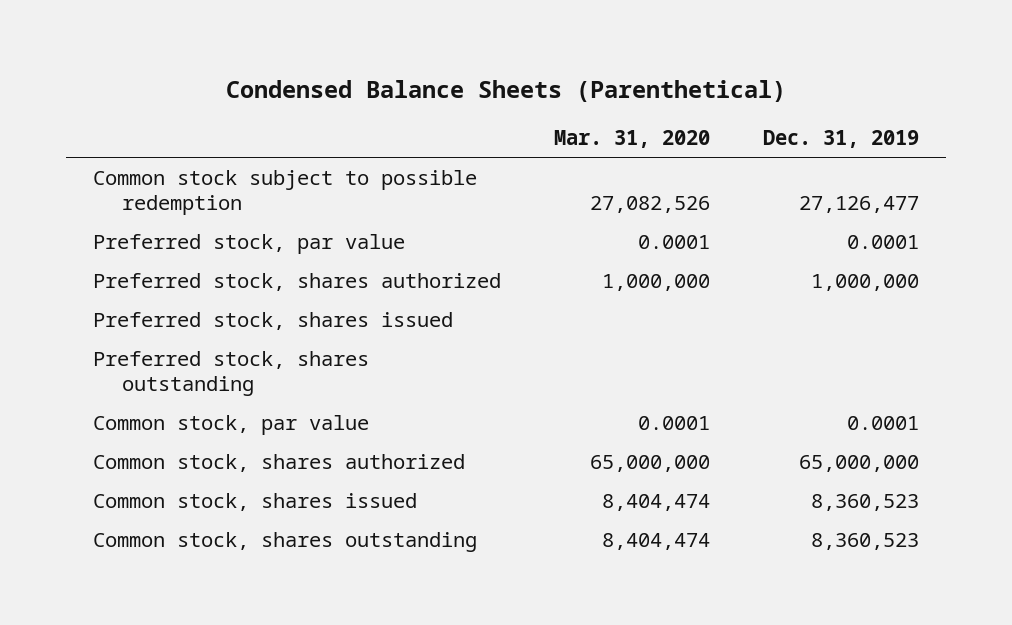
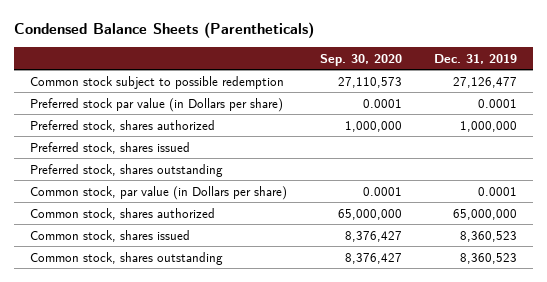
[226,80,787,103] Condensed Balance Sheets (Parenthetical) -> [13,21,314,38] Condensed Balance Sheets (Parentheticals)
[554,130,711,149] Mar. 31, 2020 -> none
none -> [319,53,402,66] Sep. 30, 2020
[92,233,405,254] Preferred stock, par value -> [30,97,284,112] Preferred stock par value (in Dollars per share)
[92,414,369,435] Common stock, par value -> [30,185,288,200] Common stock, par value (in Dollars per share)

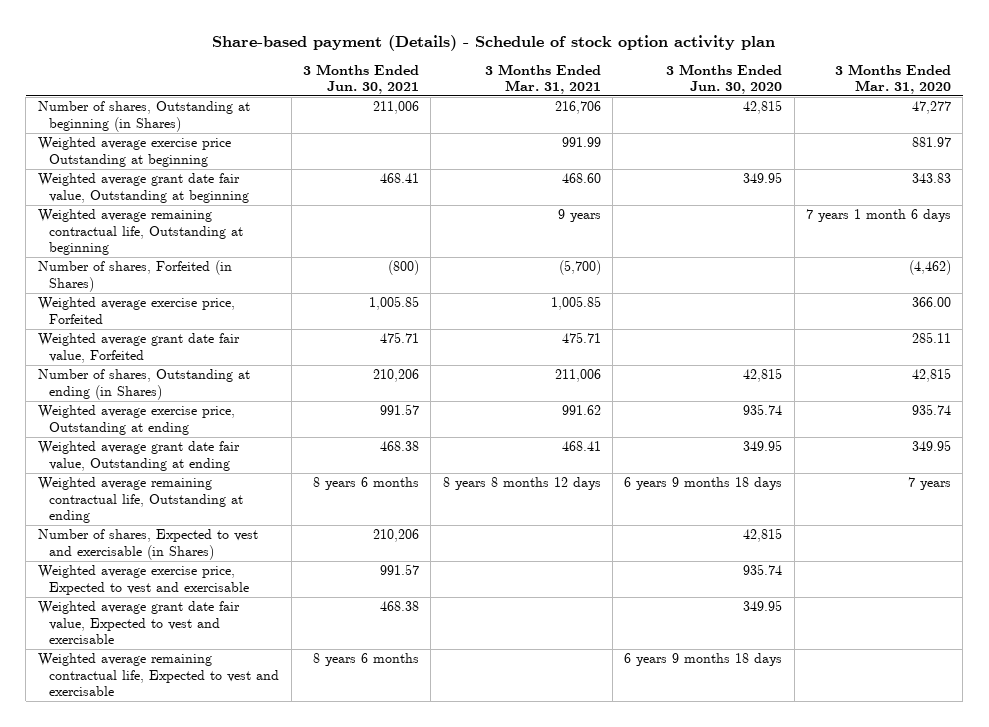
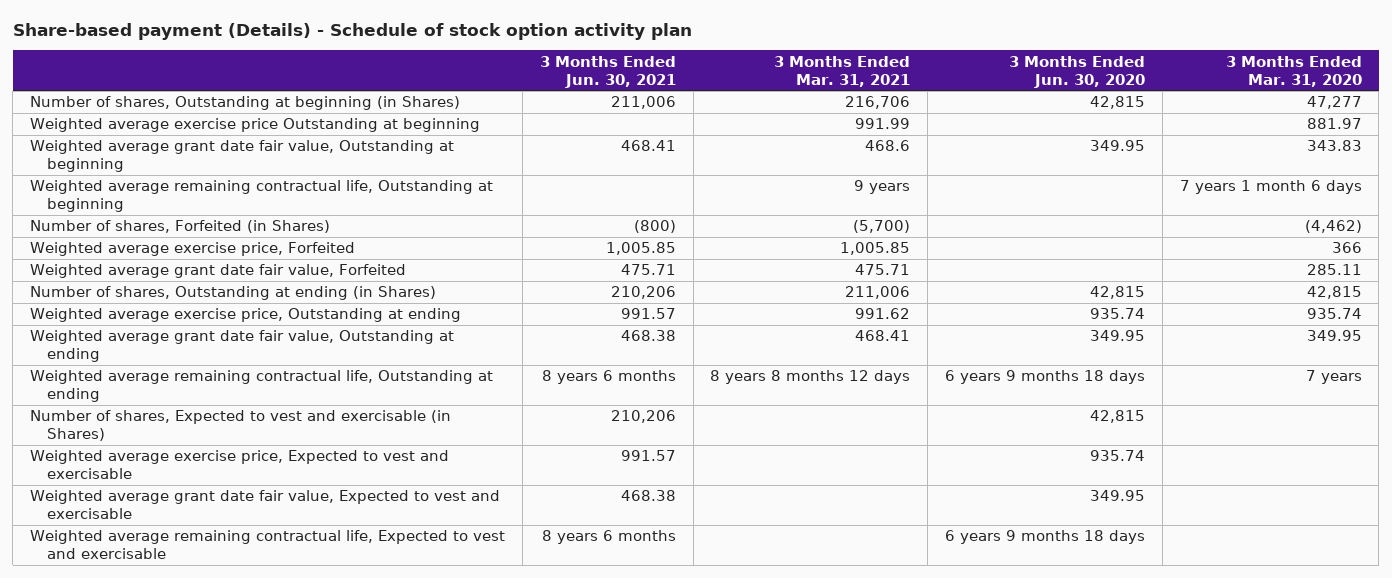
[561,173,601,184] 468.60 -> [865,140,911,152] 468.6
[912,297,952,308] 366.00 -> [1331,242,1362,254] 366

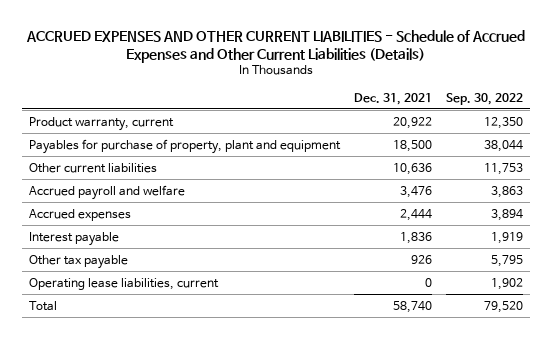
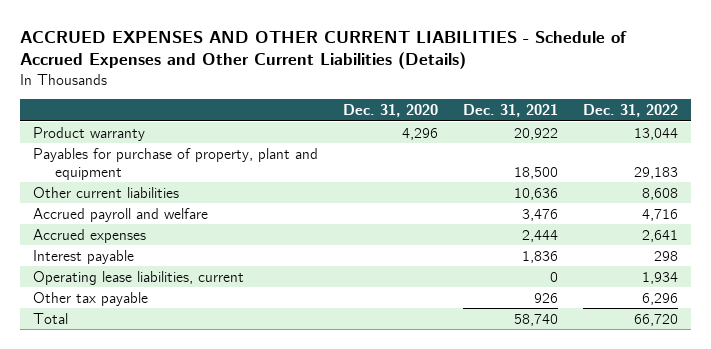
[446,92,524,105] Sep. 30, 2022 -> none
none -> [343,104,439,118] Dec. 31, 2020
none -> [583,104,679,118] Dec. 31, 2022
[29,116,175,131] Product warranty, current -> [33,126,146,141] Product warranty
[29,254,129,269] Other tax payable -> [33,291,149,306] Other tax payable

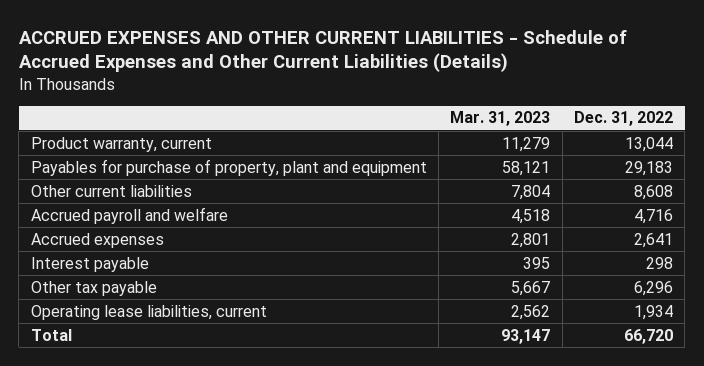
[343,104,439,118] Dec. 31, 2020 -> none
[463,104,559,118] Dec. 31, 2021 -> none
none -> [450,111,551,127] Mar. 31, 2023
[33,126,146,141] Product warranty -> [30,136,212,152] Product warranty, current
[33,270,245,285] Operating lease liabilities, current -> [30,304,267,320] Operating lease liabilities, current

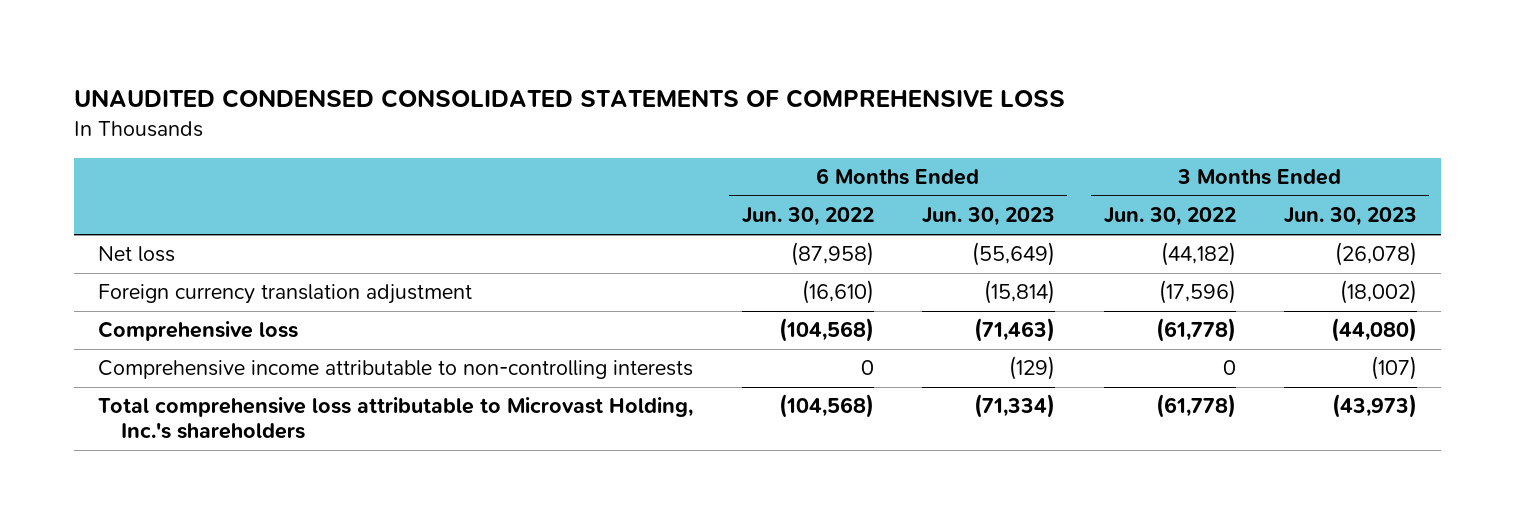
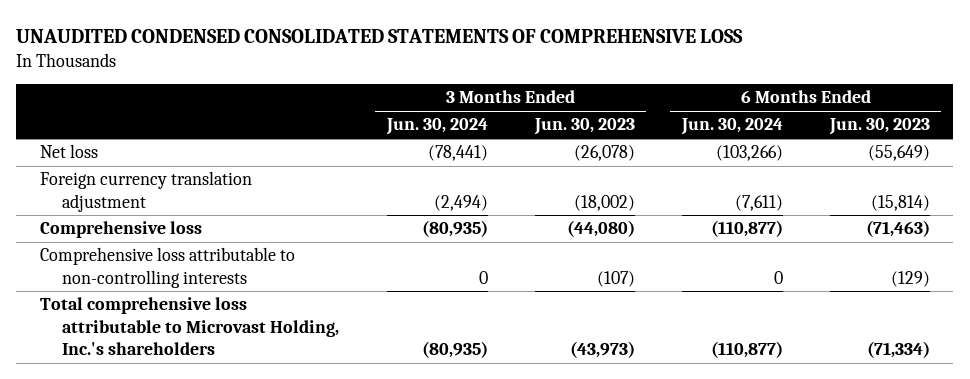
[741,207,874,227] Jun. 30, 2022 -> none
[1103,207,1236,227] Jun. 30, 2022 -> none
none -> [385,118,488,136] Jun. 30, 2024
none -> [680,118,783,136] Jun. 30, 2024
[98,360,694,380] Comprehensive income attributable to non-controlling interests -> [39,247,295,288] Comprehensive loss attributable to non-controlling interests

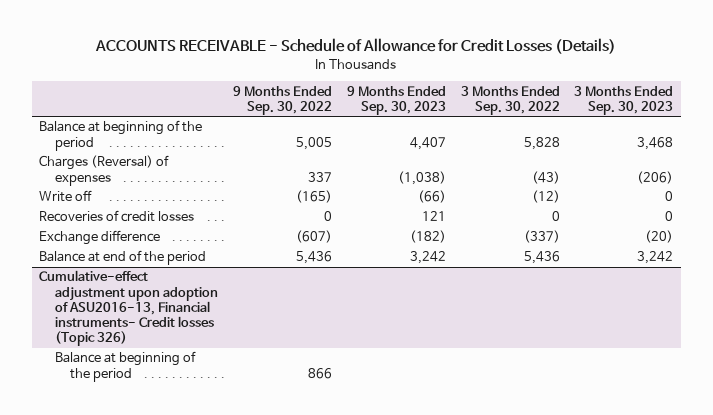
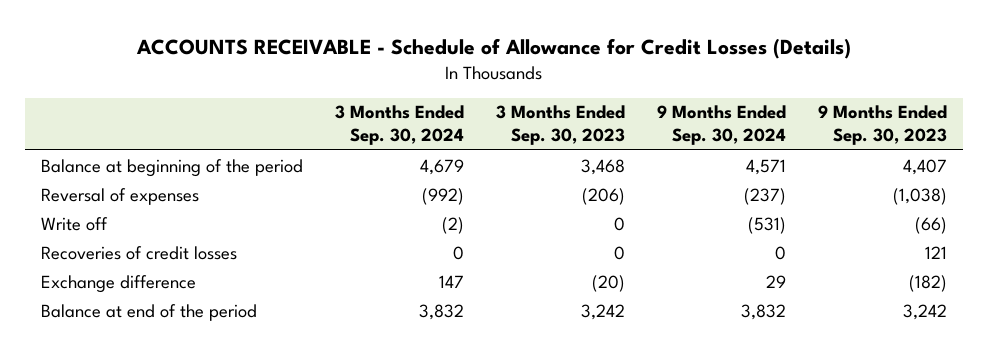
[232,85,332,115] 9 Months Ended Sep. 30, 2022 -> none
[460,85,560,115] 3 Months Ended Sep. 30, 2022 -> none
none -> [334,105,464,146] 3 Months Ended Sep. 30, 2024
none -> [656,105,786,146] 9 Months Ended Sep. 30, 2024
[39,155,170,186] Charges (Reversal) of expenses -> [40,187,199,205] Reversal of expenses
[39,270,218,347] Cumulative-effect adjustment upon adoption of ASU2016-13, Financial instruments- Credit losses (Topic 326) -> none
[54,351,196,382] Balance at beginning of the period -> none

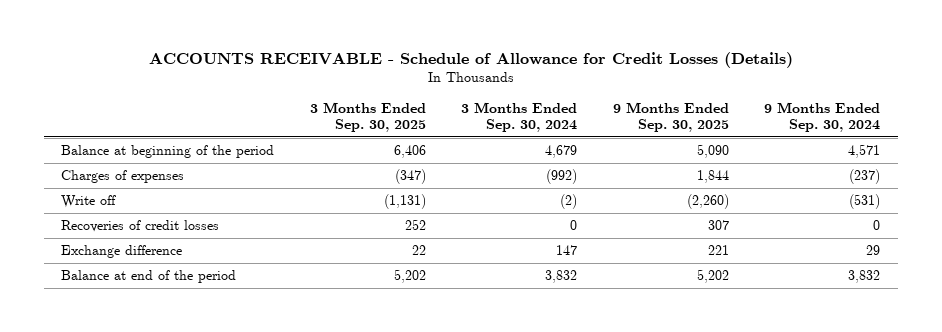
[495,105,625,146] 3 Months Ended Sep. 30, 2023 -> none
[817,105,947,146] 9 Months Ended Sep. 30, 2023 -> none
none -> [309,102,426,132] 3 Months Ended Sep. 30, 2025
none -> [612,102,729,132] 9 Months Ended Sep. 30, 2025
[40,187,199,205] Reversal of expenses -> [61,170,185,184] Charges of expenses

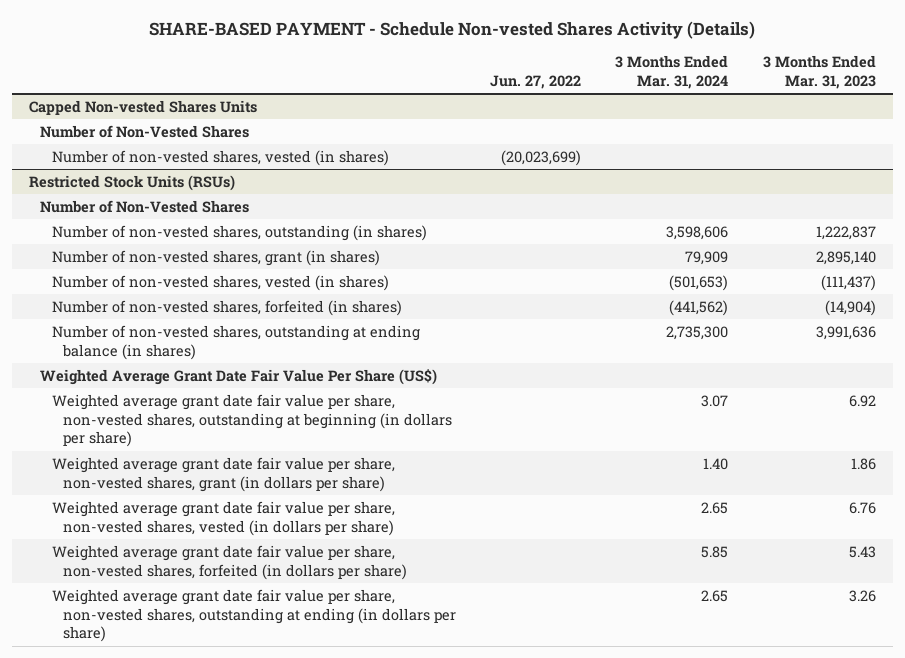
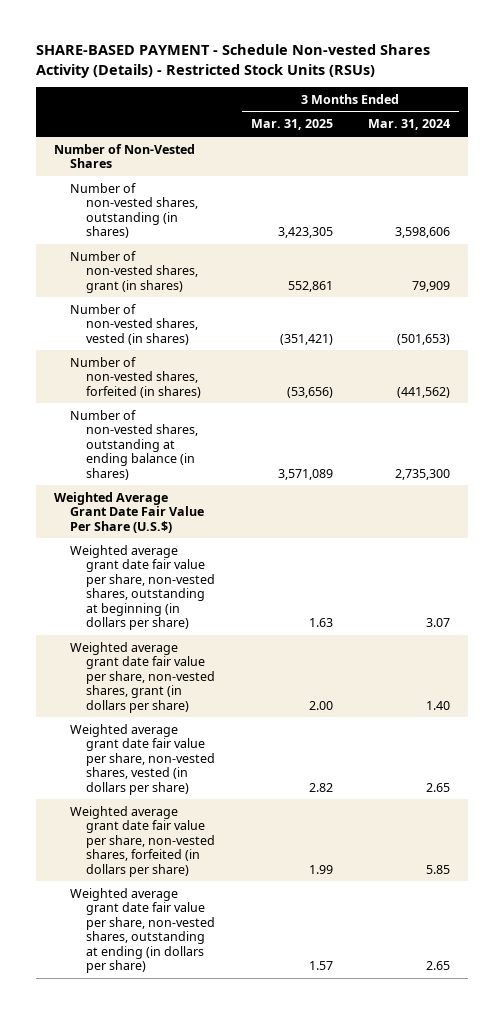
[149,20,756,39] SHARE-BASED PAYMENT - Schedule Non-vested Shares Activity (Details) -> [35,44,430,78] SHARE-BASED PAYMENT - Schedule Non-vested Shares Activity (Details) - Restricted Stock Units (RSUs)
[490,74,582,89] Jun. 27, 2022 -> none
[762,55,876,89] 3 Months Ended Mar. 31, 2023 -> none
none -> [250,119,333,131] Mar. 31, 2025
[29,99,258,115] Capped Non-vested Shares Units -> none
[51,149,389,166] Number of non-vested shares, vested (in shares) -> none
[29,174,236,191] Restricted Stock Units (RSUs) -> none
[40,199,250,213] Number of Non-Vested Shares -> none
[40,368,438,385] Weighted Average Grant Date Fair Value Per Share (US$) -> [53,491,204,533] Weighted Average Grant Date Fair Value Per Share (U.S.$)

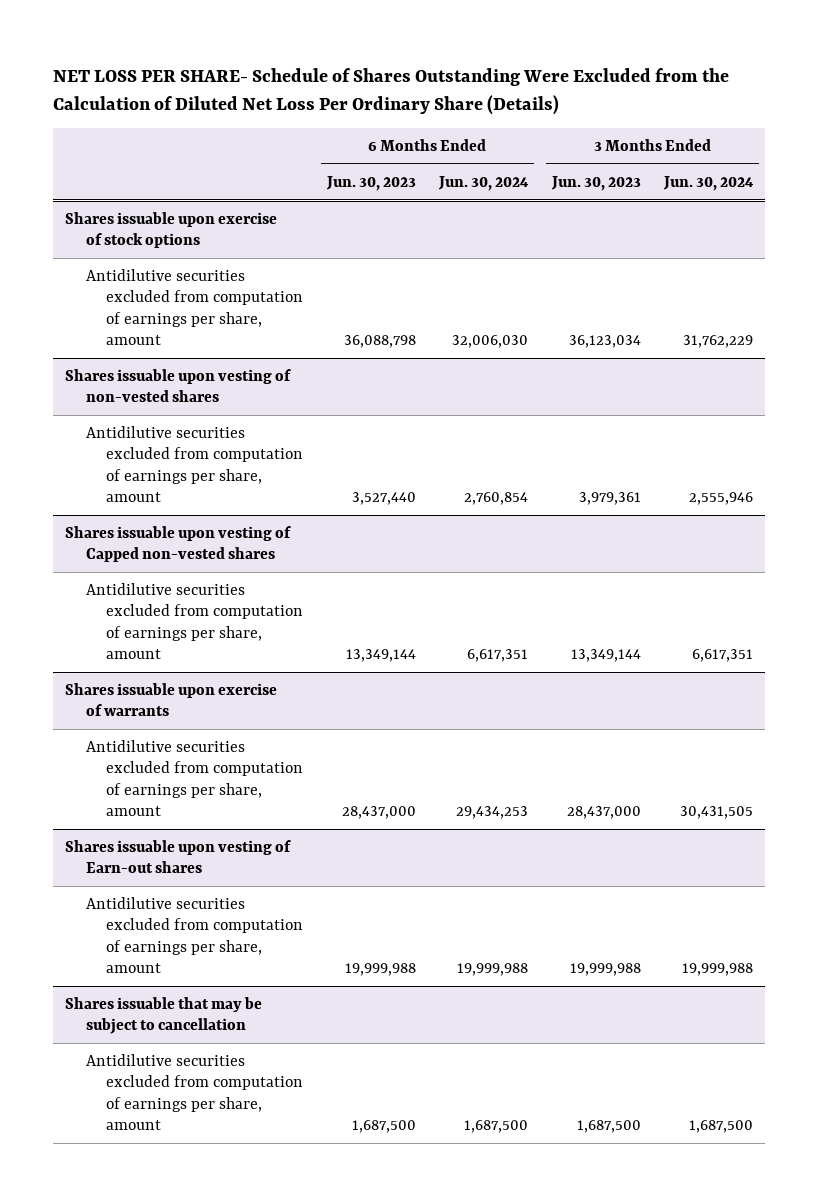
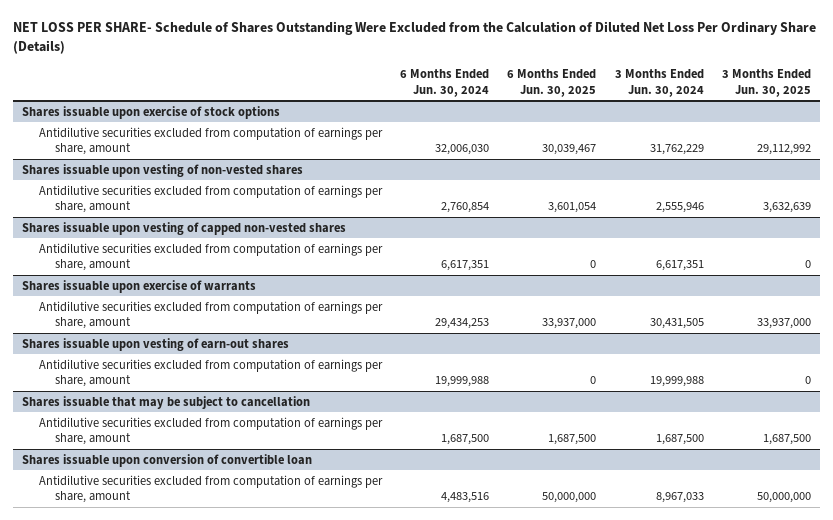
[325,175,416,191] Jun. 30, 2023 -> none
[550,175,641,191] Jun. 30, 2023 -> none
none -> [507,69,597,97] 6 Months Ended Jun. 30, 2025
none -> [722,69,812,97] 3 Months Ended Jun. 30, 2025
[65,526,292,563] Shares issuable upon vesting of Capped non-vested shares -> [22,221,347,235] Shares issuable upon vesting of capped non-vested shares
[65,840,292,874] Shares issuable upon vesting of Earn-out shares -> [22,337,290,351] Shares issuable upon vesting of earn-out shares
none -> [22,453,313,467] Shares issuable upon conversion of convertible loan
none -> [38,474,383,504] Antidilutive securities excluded from computation of earnings per share, amount

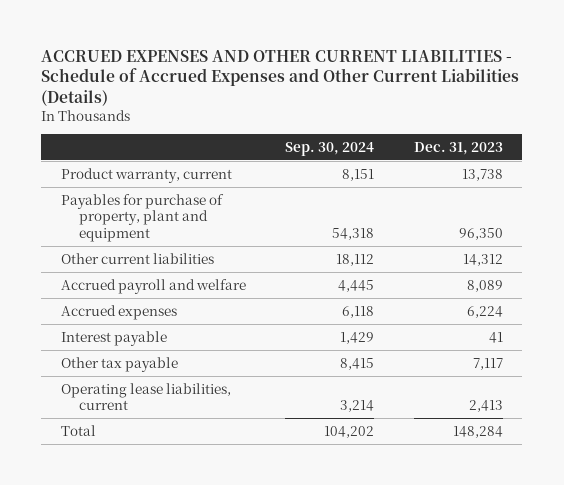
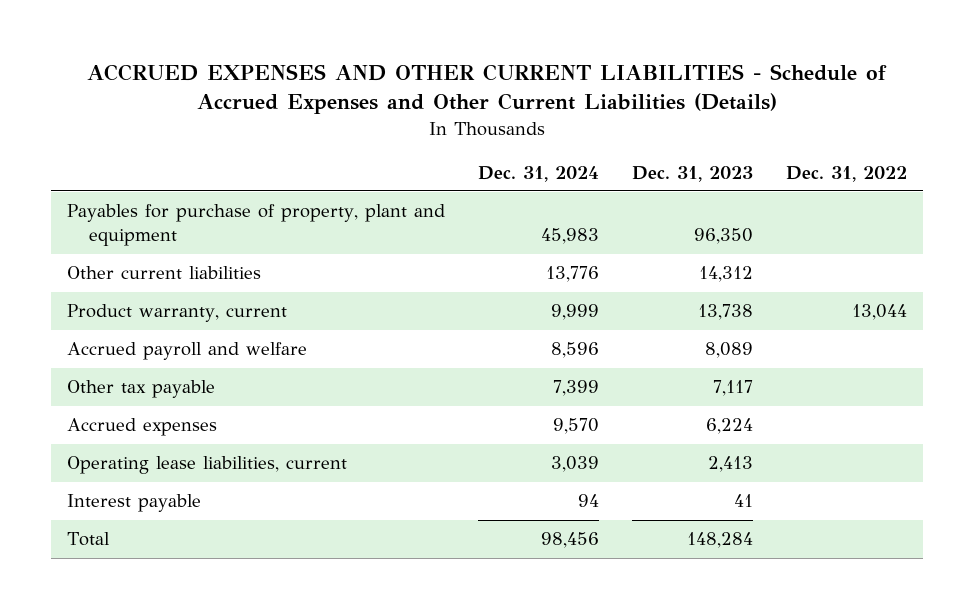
[285,141,375,156] Sep. 30, 2024 -> none
none -> [478,165,600,182] Dec. 31, 2024
none -> [785,165,907,182] Dec. 31, 2022
[60,167,232,183] Product warranty, current -> [67,304,288,323] Product warranty, current
[60,304,177,320] Accrued expenses -> [67,418,218,437] Accrued expenses
[60,330,167,346] Interest payable -> [67,494,202,513] Interest payable

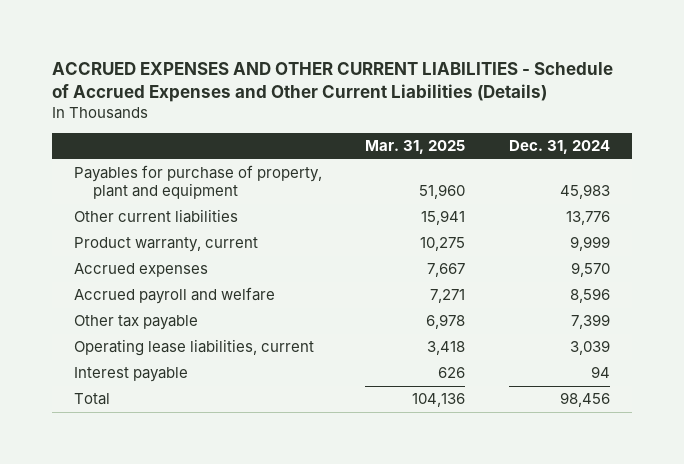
[632,165,754,182] Dec. 31, 2023 -> none
[785,165,907,182] Dec. 31, 2022 -> none
none -> [365,140,466,155] Mar. 31, 2025
[67,418,218,437] Accrued expenses -> [73,263,208,278] Accrued expenses

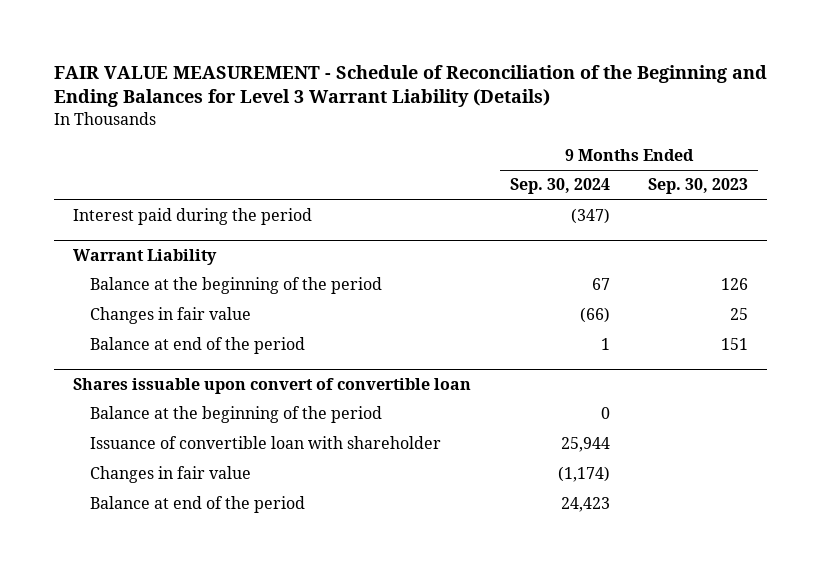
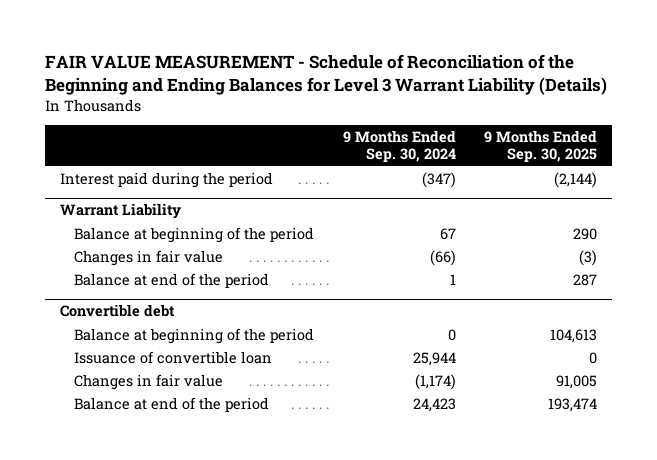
[648,178,749,195] Sep. 30, 2023 -> none
none -> [484,130,598,163] 9 Months Ended Sep. 30, 2025
[89,277,382,295] Balance at the beginning of the period -> [74,227,315,244] Balance at beginning of the period
[73,378,472,395] Shares issuable upon convert of convertible loan -> [59,304,175,318] Convertible debt
[89,406,382,424] Balance at the beginning of the period -> [74,328,315,345] Balance at beginning of the period
[89,436,441,450] Issuance of convertible loan with shareholder -> [74,351,273,365] Issuance of convertible loan

